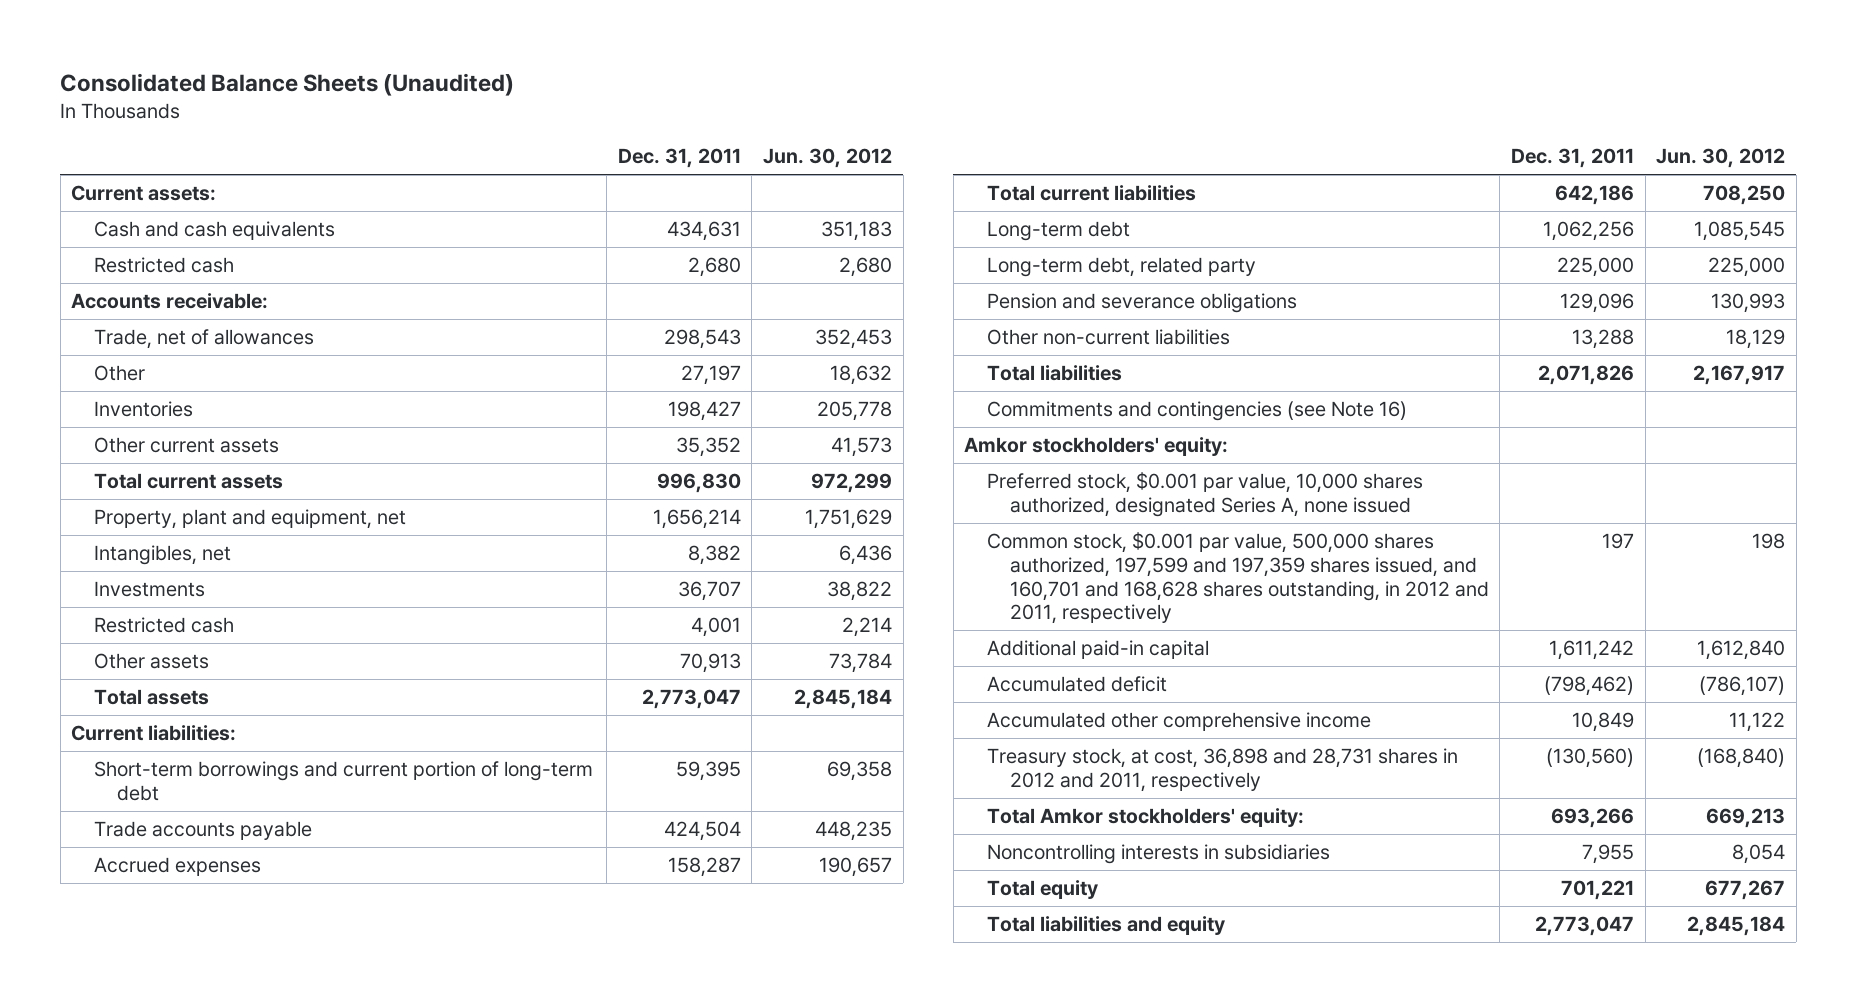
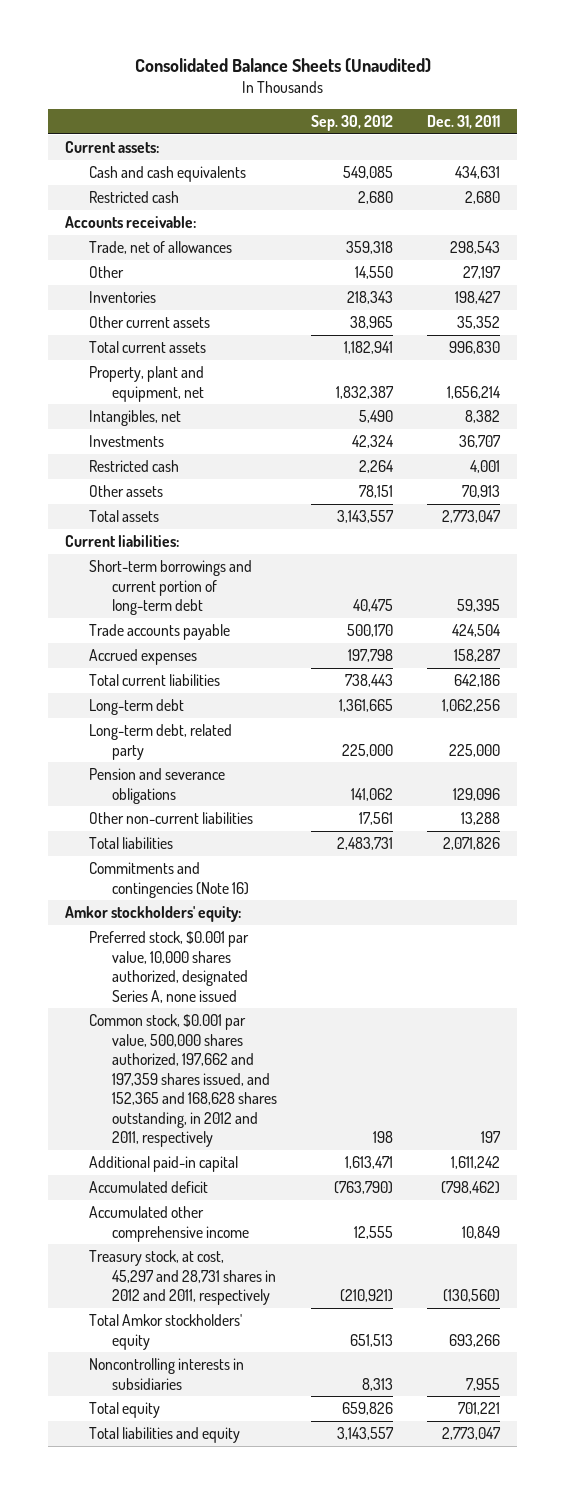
[763,148,893,169] Jun. 30, 2012 -> none
none -> [310,115,393,132] Sep. 30, 2012
[987,401,1408,422] Commitments and contingencies (see Note 16) -> [88,862,249,898] Commitments and contingencies (Note 16)
[987,532,1489,625] Common stock, $0.001 par value, 500,000 shares authorized, 197,599 and 197,359 shares issued, and 160,701 and 168,628 shares outstanding, in 2012 and 2011, respectively -> [88,1014,277,1148] Common stock, $0.001 par value, 500,000 shares authorized, 197,662 and 197,359 shares issued, and 152,365 and 168,628 shares outstanding, in 2012 and 2011, respectively
[987,748,1459,792] Treasury stock, at cost, 36,898 and 28,731 shares in 2012 and 2011, respectively -> [88,1250,276,1306] Treasury stock, at cost, 45,297 and 28,731 shares in 2012 and 2011, respectively
[987,808,1305,828] Total Amkor stockholders' equity: -> [88,1314,242,1350] Total Amkor stockholders' equity

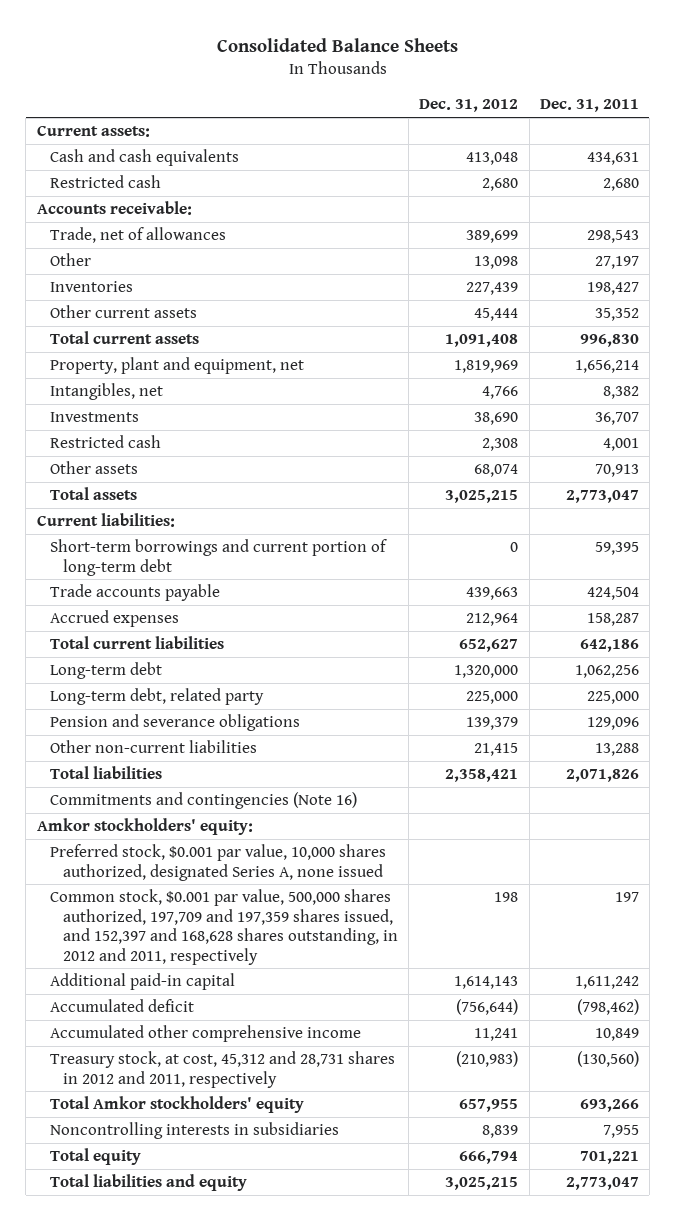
[134,58,431,74] Consolidated Balance Sheets (Unaudited) -> [216,37,458,52] Consolidated Balance Sheets
[310,115,393,132] Sep. 30, 2012 -> none
none -> [419,99,519,113] Dec. 31, 2012
[88,1014,277,1148] Common stock, $0.001 par value, 500,000 shares authorized, 197,662 and 197,359 shares issued, and 152,365 and 168,628 shares outstanding, in 2012 and 2011, respectively -> [49,889,398,965] Common stock, $0.001 par value, 500,000 shares authorized, 197,709 and 197,359 shares issued, and 152,397 and 168,628 shares outstanding, in 2012 and 2011, respectively
[88,1250,276,1306] Treasury stock, at cost, 45,297 and 28,731 shares in 2012 and 2011, respectively -> [49,1051,395,1088] Treasury stock, at cost, 45,312 and 28,731 shares in 2012 and 2011, respectively

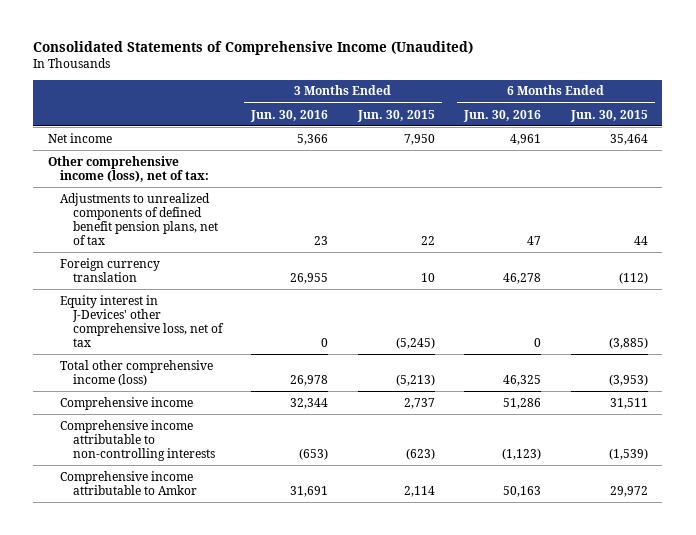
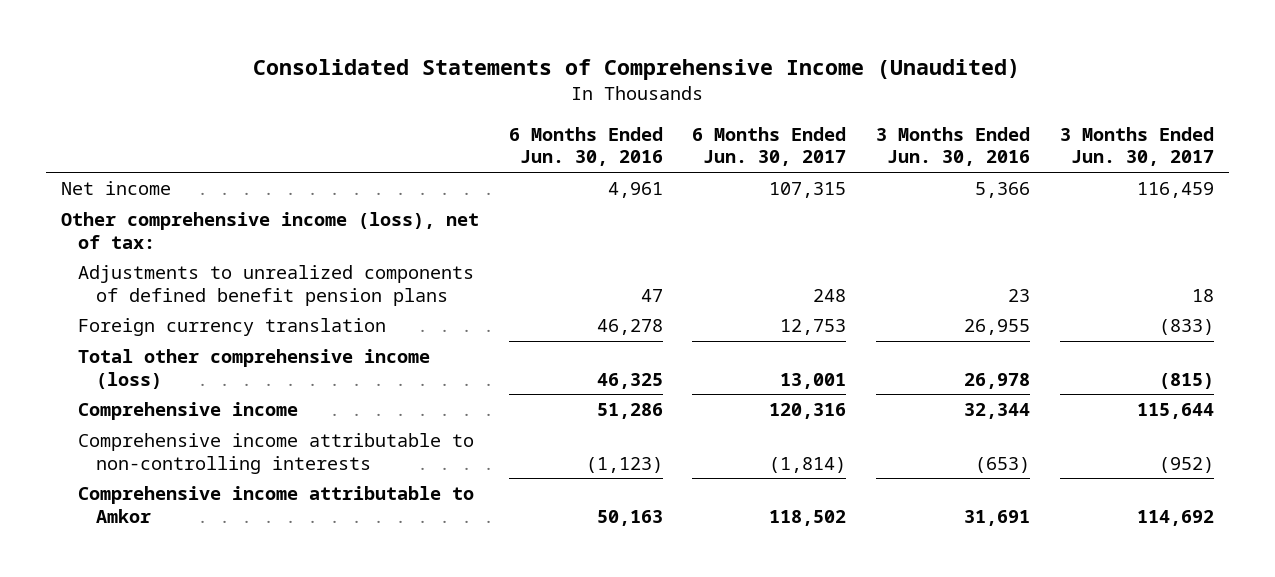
[356,109,435,122] Jun. 30, 2015 -> none
[569,109,648,122] Jun. 30, 2015 -> none
none -> [692,126,847,167] 6 Months Ended Jun. 30, 2017
none -> [1059,126,1214,167] 3 Months Ended Jun. 30, 2017
[60,192,218,246] Adjustments to unrealized components of defined benefit pension plans, net of tax -> [78,265,475,306] Adjustments to unrealized components of defined benefit pension plans
[60,294,224,348] Equity interest in J-Devices' other comprehensive loss, net of tax -> none

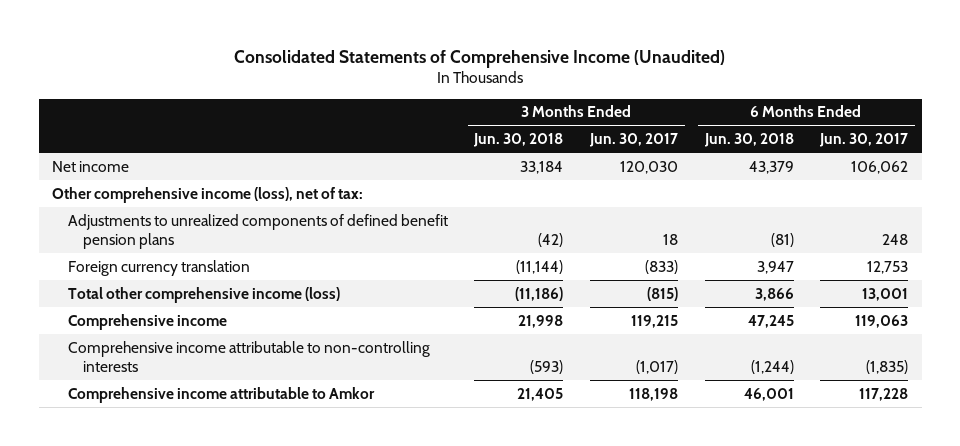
[508,126,663,167] 6 Months Ended Jun. 30, 2016 -> none
[876,126,1031,167] 3 Months Ended Jun. 30, 2016 -> none
none -> [473,133,564,148] Jun. 30, 2018
none -> [703,133,794,148] Jun. 30, 2018
[769,182,847,199] 107,315 -> [851,160,909,174] 106,062
[1136,182,1214,199] 116,459 -> [619,160,678,174] 120,030
[769,403,847,420] 120,316 -> [855,314,909,328] 119,063
[1136,403,1214,420] 115,644 -> [630,314,678,328] 119,215
[769,456,847,473] (1,814) -> [866,359,909,374] (1,835)
[1158,456,1214,473] (952) -> [635,359,678,374] (1,017)
[769,509,847,526] 118,502 -> [859,387,909,401] 117,228
[1136,509,1214,526] 114,692 -> [628,387,678,401] 118,198

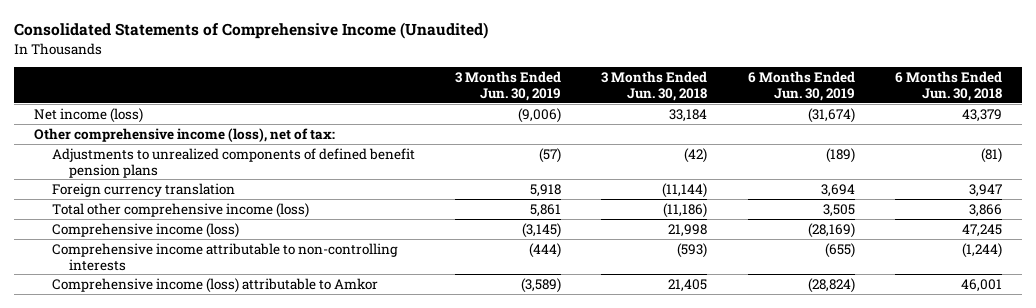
[588,133,678,148] Jun. 30, 2017 -> none
[819,133,909,148] Jun. 30, 2017 -> none
none -> [455,71,562,101] 3 Months Ended Jun. 30, 2019
none -> [747,71,855,101] 6 Months Ended Jun. 30, 2019
[52,160,130,172] Net income -> [34,107,144,123] Net income (loss)
[67,313,227,330] Comprehensive income -> [51,222,239,238] Comprehensive income (loss)
[67,386,375,403] Comprehensive income attributable to Amkor -> [51,277,378,293] Comprehensive income (loss) attributable to Amkor

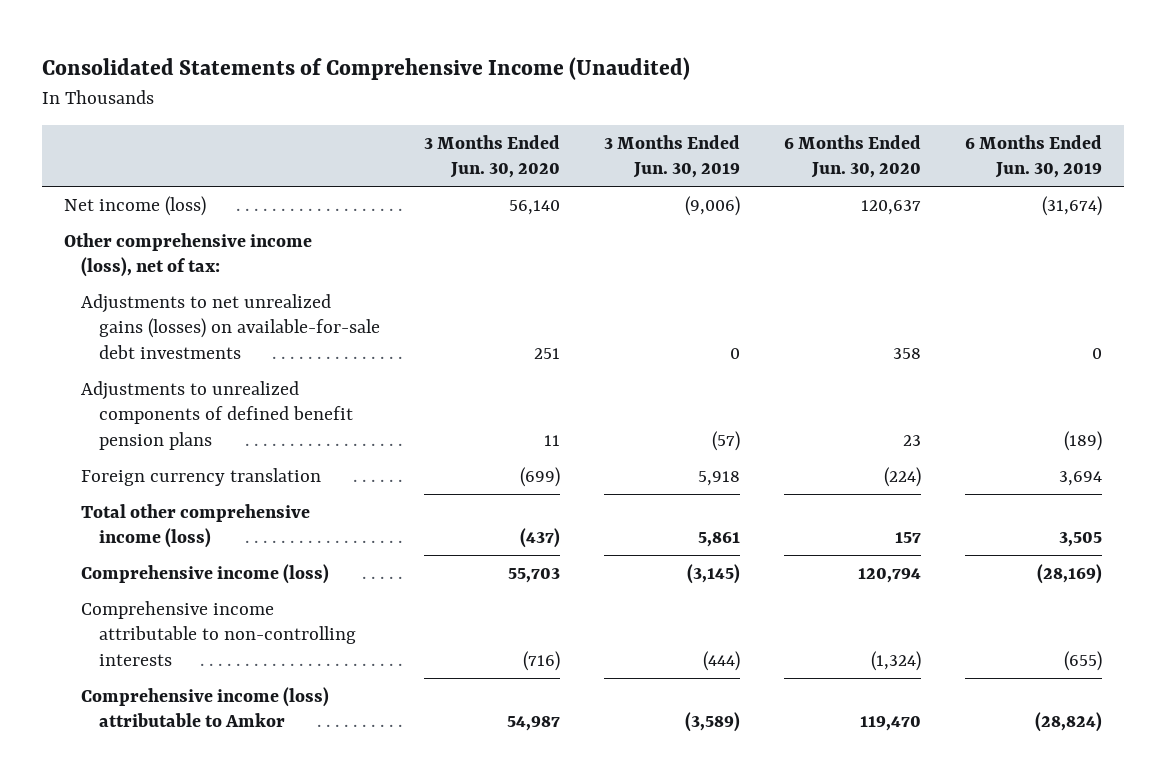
[601,71,708,101] 3 Months Ended Jun. 30, 2018 -> none
[894,71,1002,101] 6 Months Ended Jun. 30, 2018 -> none
none -> [423,134,560,179] 3 Months Ended Jun. 30, 2020
none -> [783,134,921,179] 6 Months Ended Jun. 30, 2020
none -> [81,294,380,359] Adjustments to net unrealized gains (losses) on available-for-sale debt investments

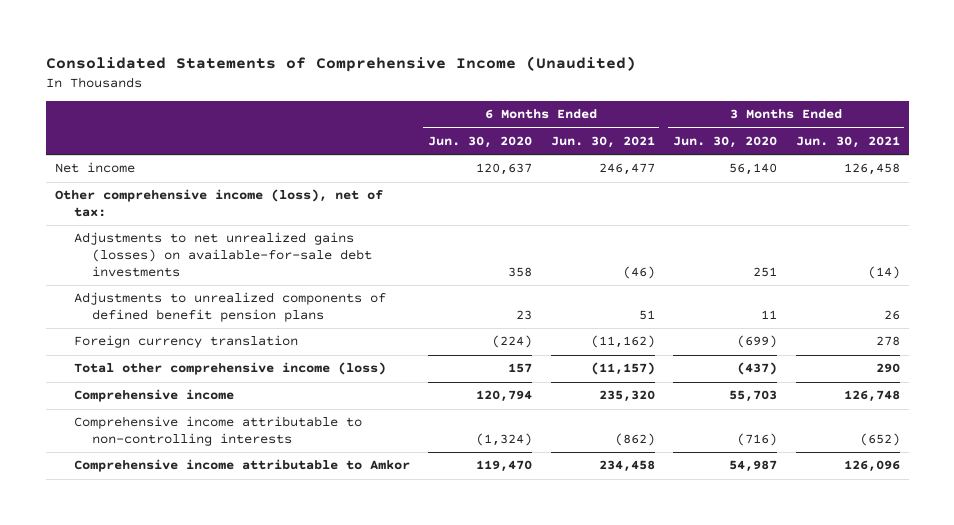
[603,134,740,179] 3 Months Ended Jun. 30, 2019 -> none
[964,134,1102,179] 6 Months Ended Jun. 30, 2019 -> none
none -> [550,135,655,148] Jun. 30, 2021
none -> [795,135,900,148] Jun. 30, 2021
[64,196,207,217] Net income (loss) -> [54,162,135,174] Net income
[81,564,330,585] Comprehensive income (loss) -> [73,389,234,403] Comprehensive income
[81,687,330,728] Comprehensive income (loss) attributable to Amkor -> [73,459,410,473] Comprehensive income attributable to Amkor

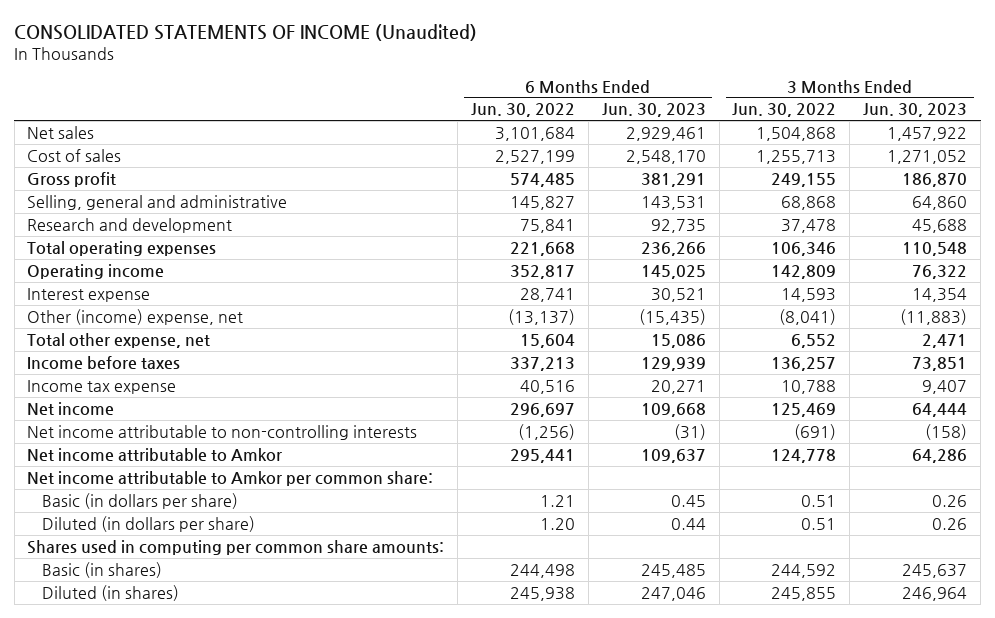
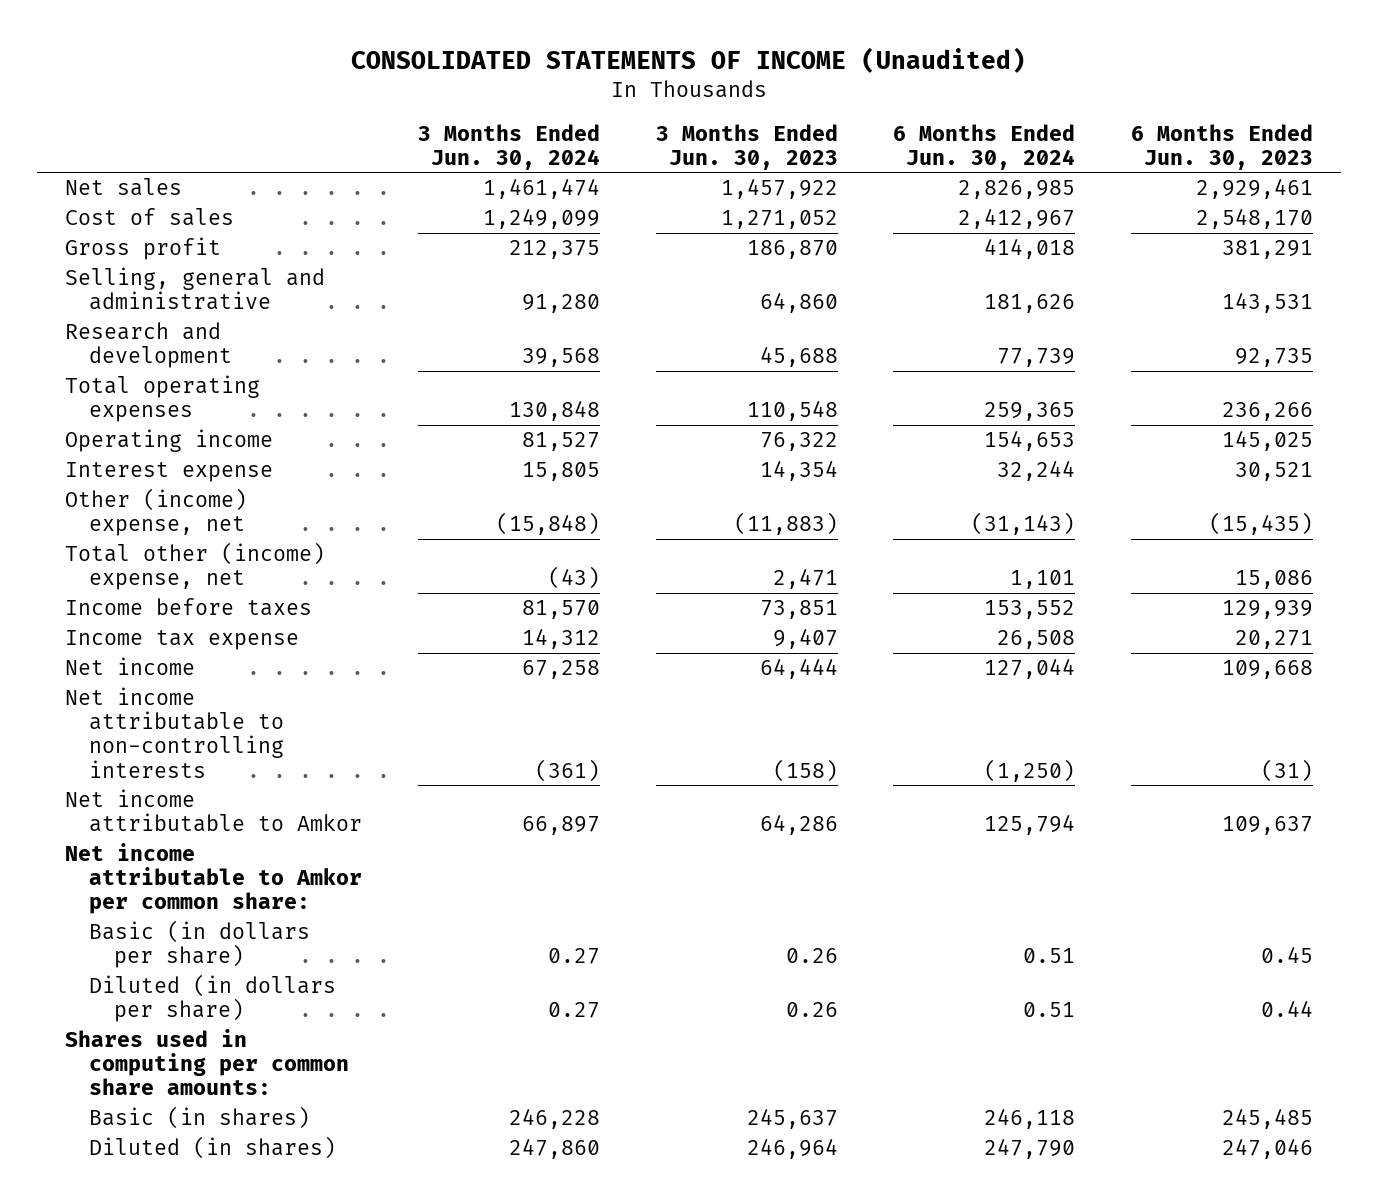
[471,103,576,118] Jun. 30, 2022 -> none
[732,103,837,118] Jun. 30, 2022 -> none
none -> [417,123,600,170] 3 Months Ended Jun. 30, 2024
none -> [893,123,1076,170] 6 Months Ended Jun. 30, 2024
[27,332,211,348] Total other expense, net -> [64,542,325,591] Total other (income) expense, net

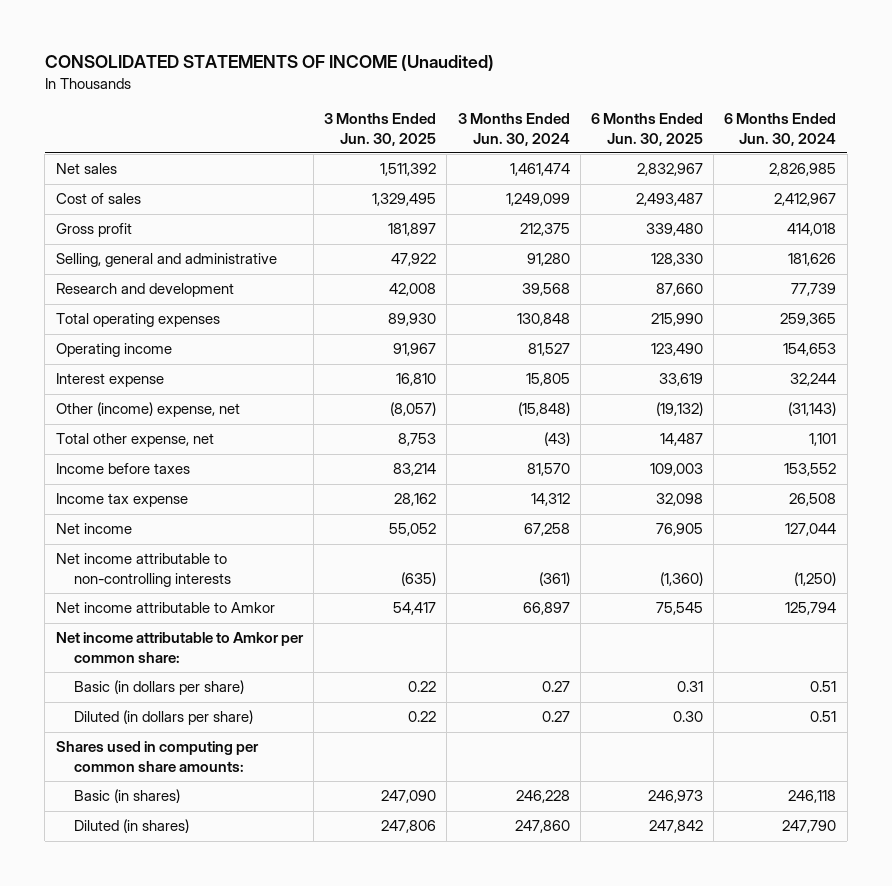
[655,123,838,170] 3 Months Ended Jun. 30, 2023 -> none
[1131,123,1314,170] 6 Months Ended Jun. 30, 2023 -> none
none -> [324,113,437,146] 3 Months Ended Jun. 30, 2025
none -> [590,113,703,146] 6 Months Ended Jun. 30, 2025
[64,542,325,591] Total other (income) expense, net -> [55,433,214,448] Total other expense, net

